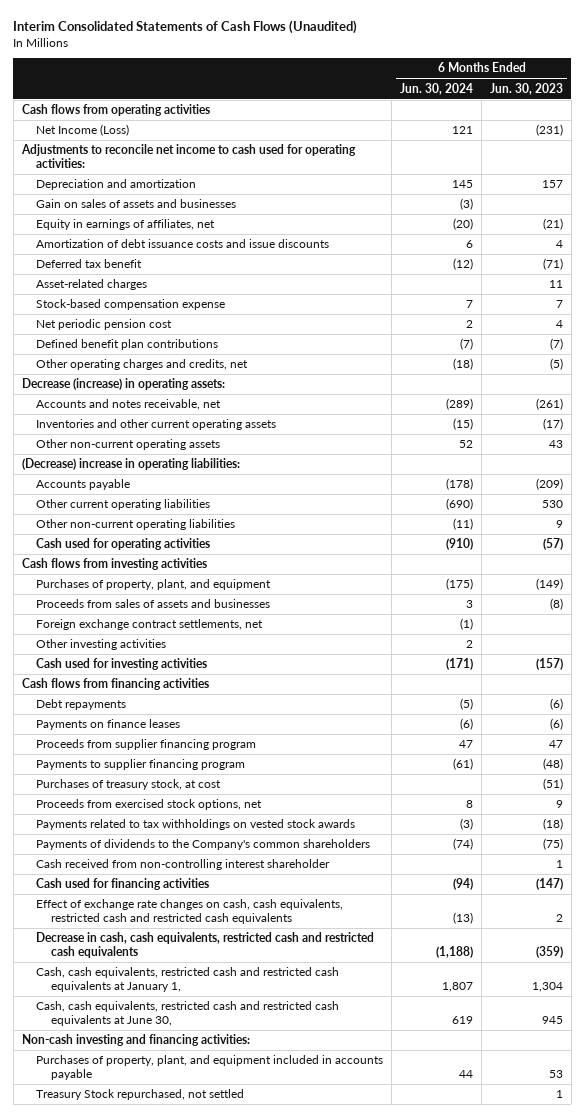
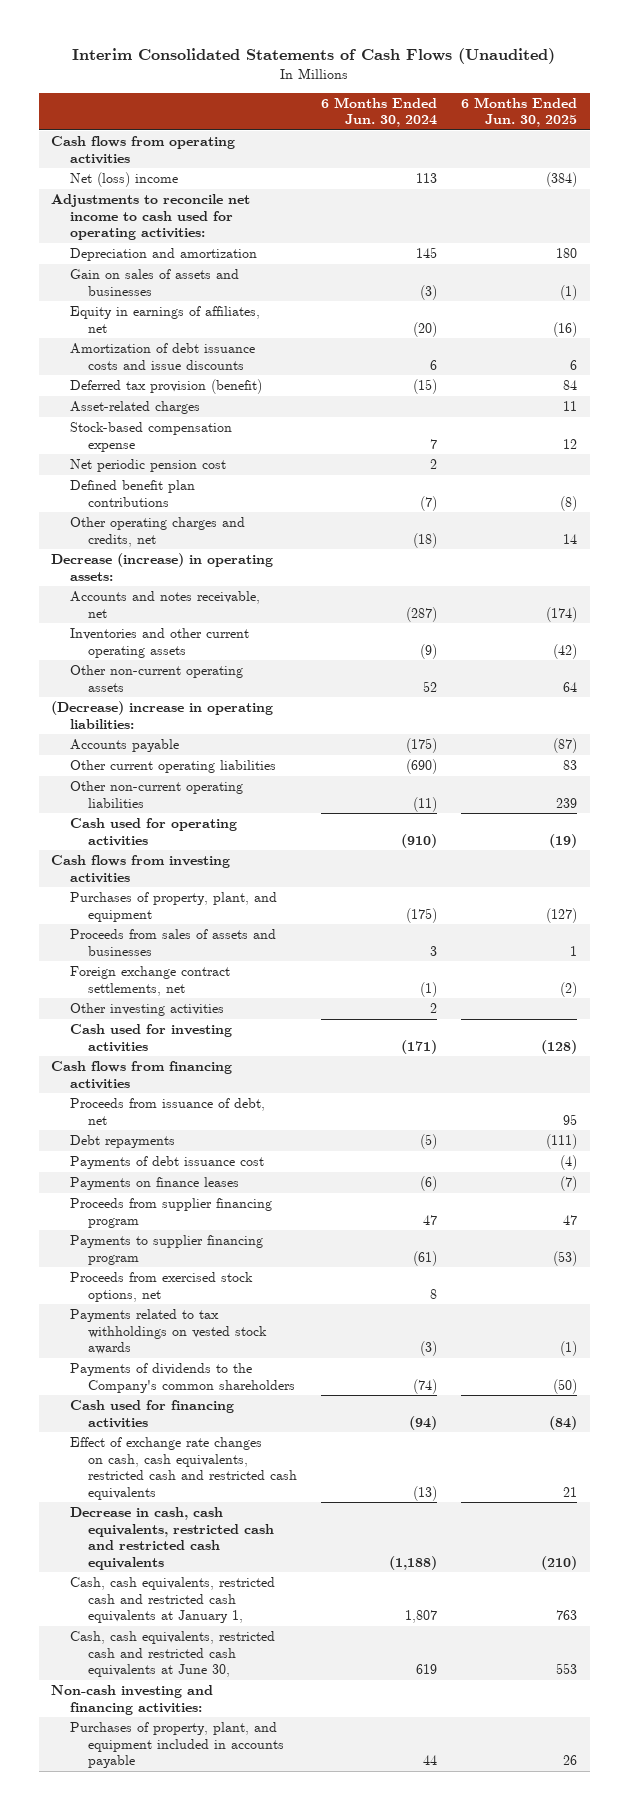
[490,82,564,95] Jun. 30, 2023 -> none
none -> [461,96,578,128] 6 Months Ended Jun. 30, 2025
[36,124,130,137] Net Income (Loss) -> [69,172,178,188] Net (loss) income
[452,126,474,135] 121 -> [416,173,438,184] 113
[36,259,143,269] Deferred tax benefit -> [69,379,262,395] Deferred tax provision (benefit)
[453,258,474,271] (12) -> [413,379,438,395] (15)
[446,398,474,411] (289) -> [406,606,438,622] (287)
[453,418,474,431] (15) -> [420,643,438,659] (9)
[446,478,474,491] (178) -> [406,738,438,754] (175)
none -> [69,1098,265,1125] Proceeds from issuance of debt, net
none -> [69,1156,264,1170] Payments of debt issuance cost
[36,779,222,791] Purchases of treasury stock, at cost -> none
[36,859,331,871] Cash received from non-controlling interest shareholder -> none
[36,1089,245,1101] Treasury Stock repurchased, not settled -> none

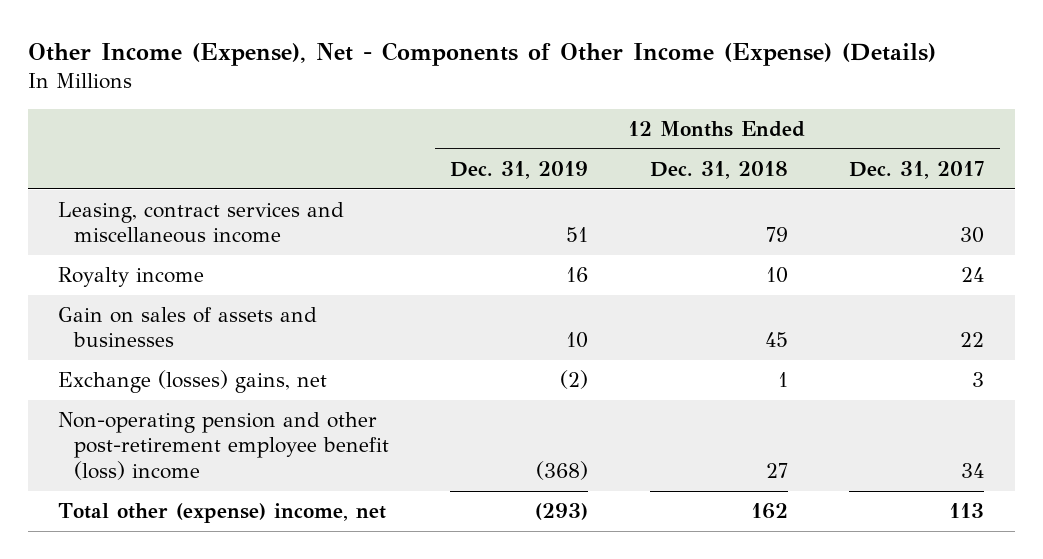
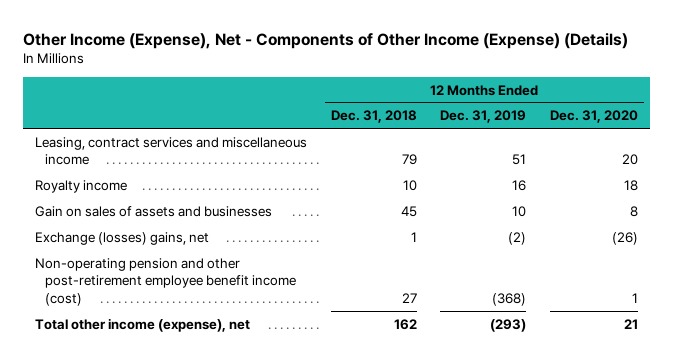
[849,160,985,179] Dec. 31, 2017 -> none
none -> [549,110,638,124] Dec. 31, 2020
[58,412,389,480] Non-operating pension and other post-retirement employee benefit (loss) income -> [35,257,297,307] Non-operating pension and other post-retirement employee benefit income (cost)
[58,503,387,524] Total other (expense) income, net -> [35,317,251,332] Total other income (expense), net

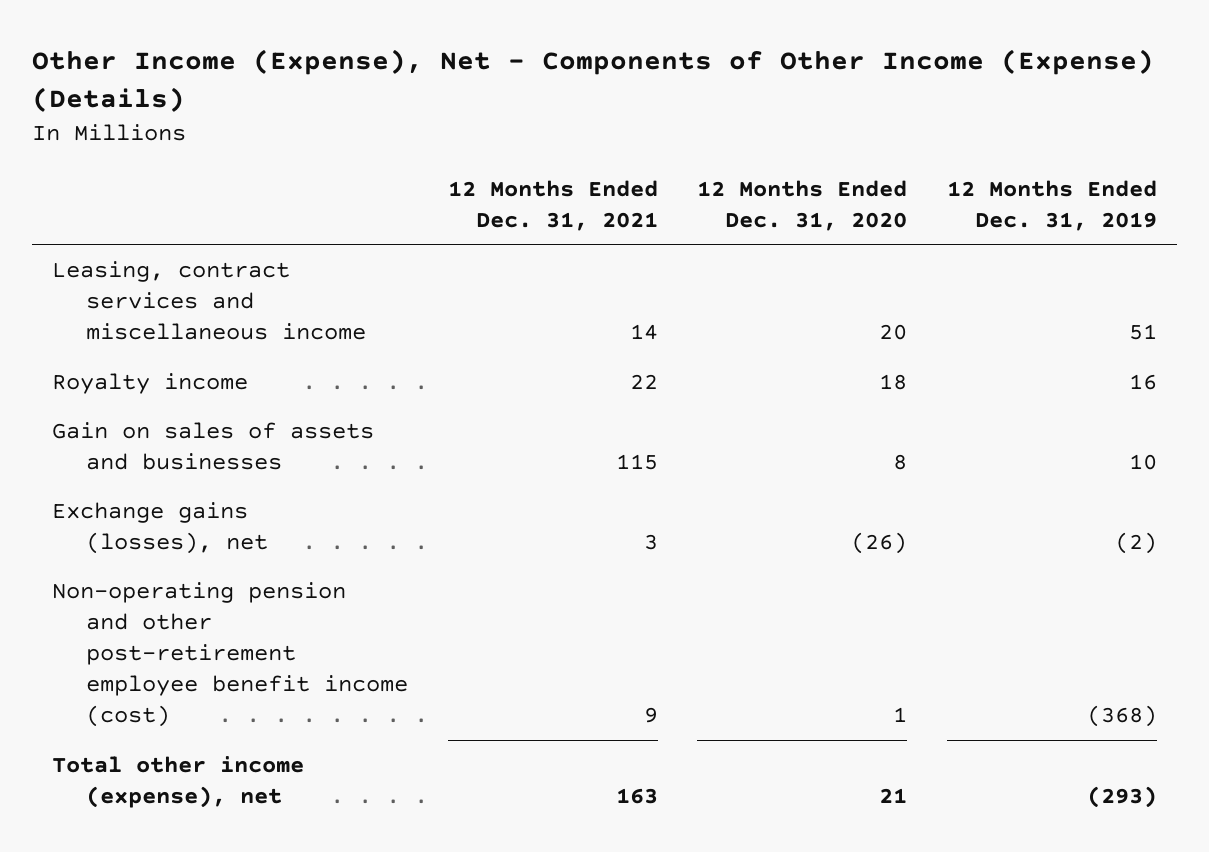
[330,110,417,124] Dec. 31, 2018 -> none
none -> [447,179,658,231] 12 Months Ended Dec. 31, 2021
[35,231,210,245] Exchange (losses) gains, net -> [51,501,268,554] Exchange gains (losses), net

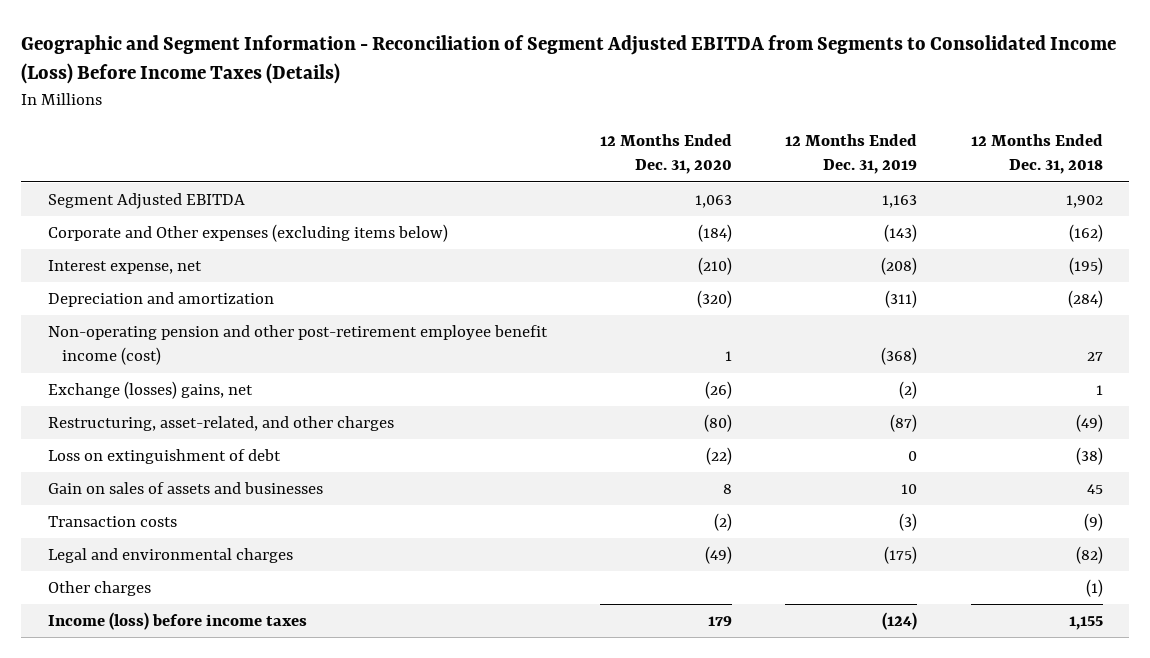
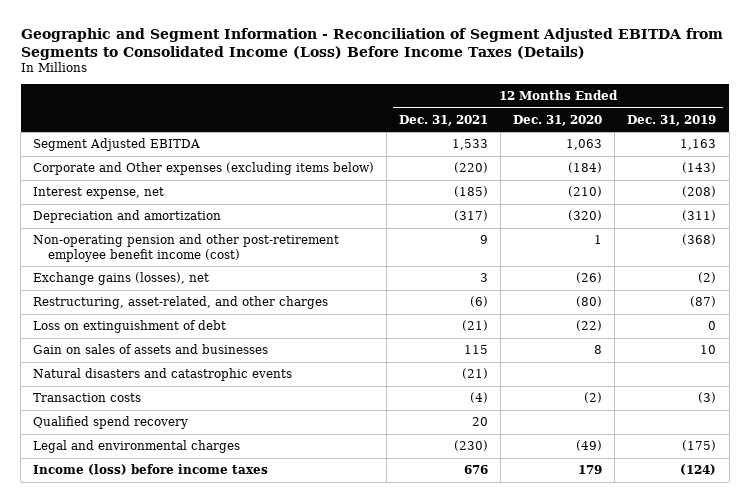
[970,133,1103,175] 12 Months Ended Dec. 31, 2018 -> none
none -> [399,114,489,126] Dec. 31, 2021
[47,381,253,400] Exchange (losses) gains, net -> [33,272,210,286] Exchange gains (losses), net
none -> [33,368,293,382] Natural disasters and catastrophic events
none -> [33,416,189,430] Qualified spend recovery
[47,581,151,597] Other charges -> none

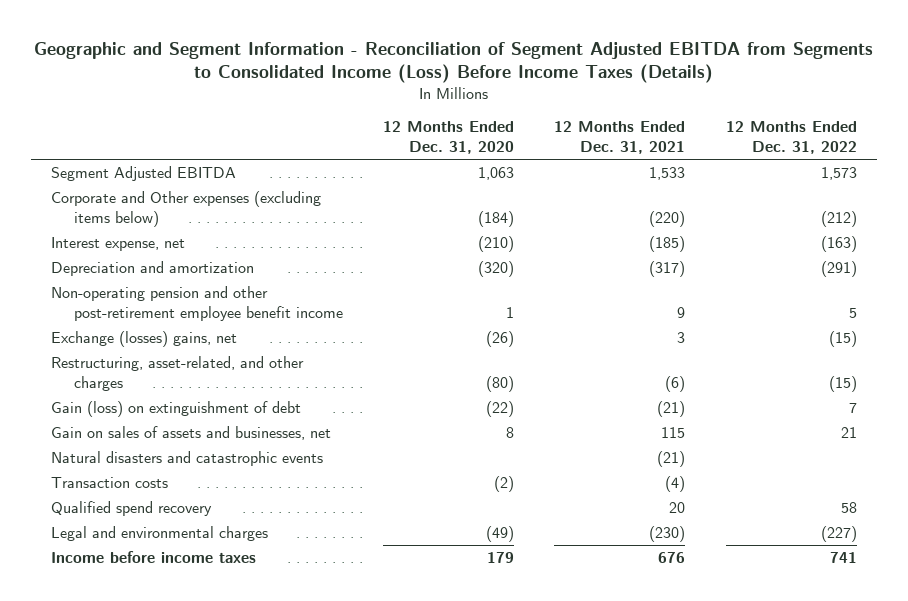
[627,114,717,126] Dec. 31, 2019 -> none
none -> [725,121,857,154] 12 Months Ended Dec. 31, 2022
[33,234,340,262] Non-operating pension and other post-retirement employee benefit income (cost) -> [51,286,344,321] Non-operating pension and other post-retirement employee benefit income
[33,272,210,286] Exchange gains (losses), net -> [51,331,238,348] Exchange (losses) gains, net
[33,320,227,334] Loss on extinguishment of debt -> [51,401,302,418] Gain (loss) on extinguishment of debt
[33,344,269,355] Gain on sales of assets and businesses -> [51,426,332,441] Gain on sales of assets and businesses, net
[33,464,269,476] Income (loss) before income taxes -> [51,551,257,564] Income before income taxes

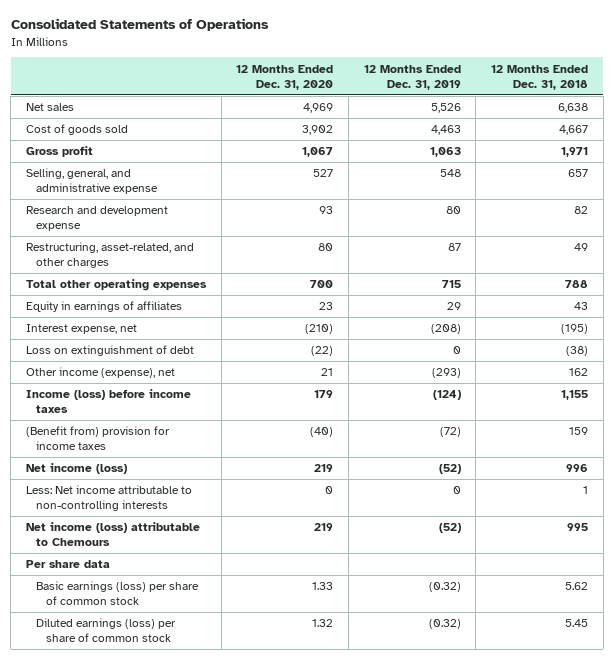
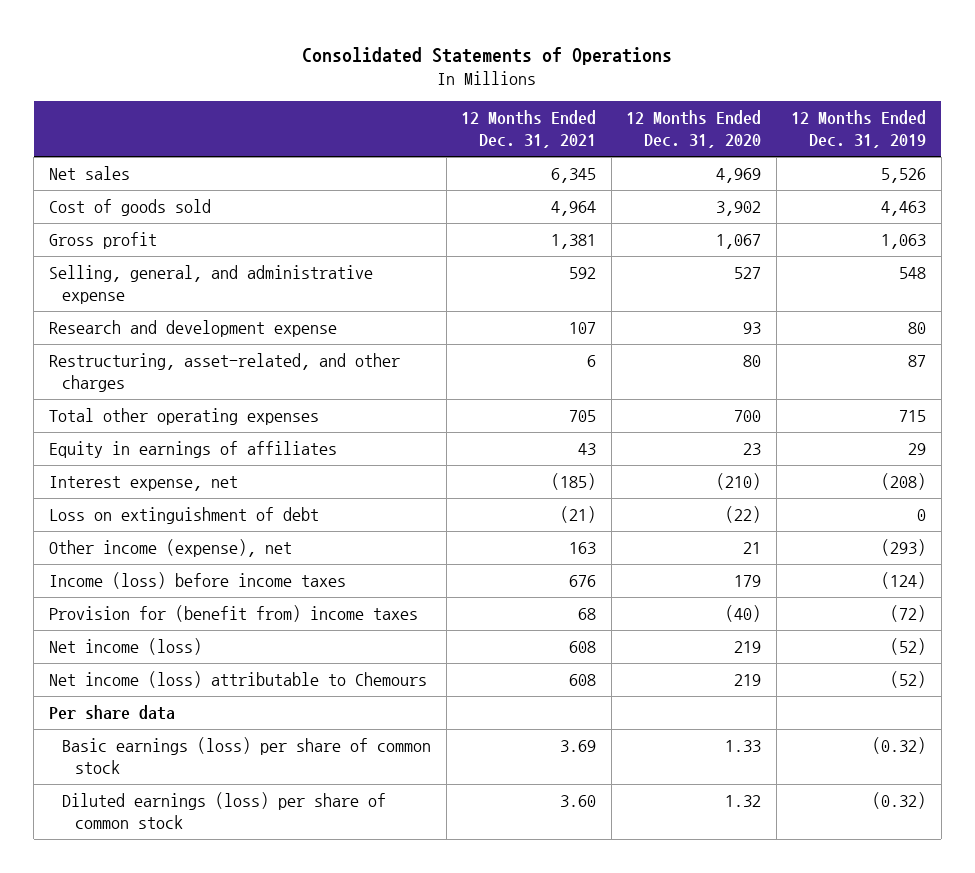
[490,64,588,90] 12 Months Ended Dec. 31, 2018 -> none
none -> [461,110,597,149] 12 Months Ended Dec. 31, 2021
[26,426,171,451] (Benefit from) provision for income taxes -> [48,604,418,622] Provision for (benefit from) income taxes
[26,485,193,512] Less: Net income attributable to non-controlling interests -> none

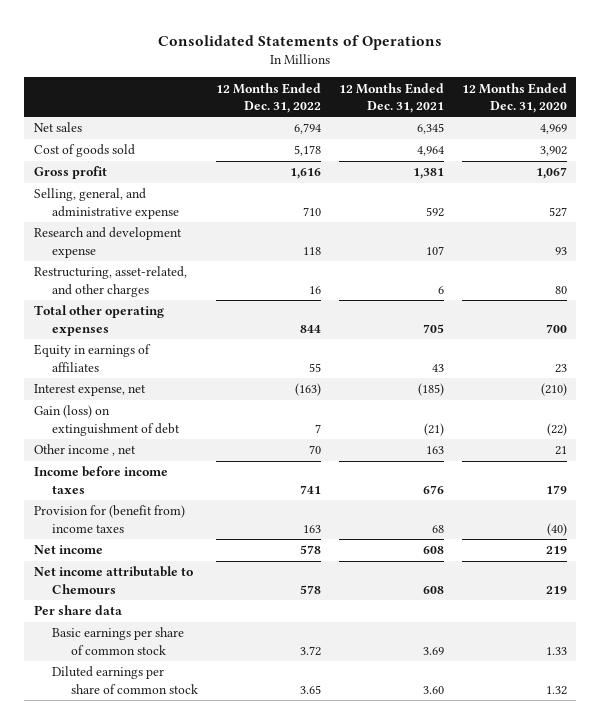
[791,110,927,149] 12 Months Ended Dec. 31, 2019 -> none
none -> [215,82,321,113] 12 Months Ended Dec. 31, 2022
[48,506,319,524] Loss on extinguishment of debt -> [33,405,181,436] Gain (loss) on extinguishment of debt
[48,538,292,557] Other income (expense), net -> [33,444,136,457] Other income , net
[48,571,346,589] Income (loss) before income taxes -> [33,466,168,494] Income before income taxes
[48,637,202,655] Net income (loss) -> [33,545,103,555] Net income
[48,670,427,688] Net income (loss) attributable to Chemours -> [33,566,193,594] Net income attributable to Chemours
[62,736,432,774] Basic earnings (loss) per share of common stock -> [52,627,185,655] Basic earnings per share of common stock
[62,791,387,829] Diluted earnings (loss) per share of common stock -> [52,666,198,694] Diluted earnings per share of common stock

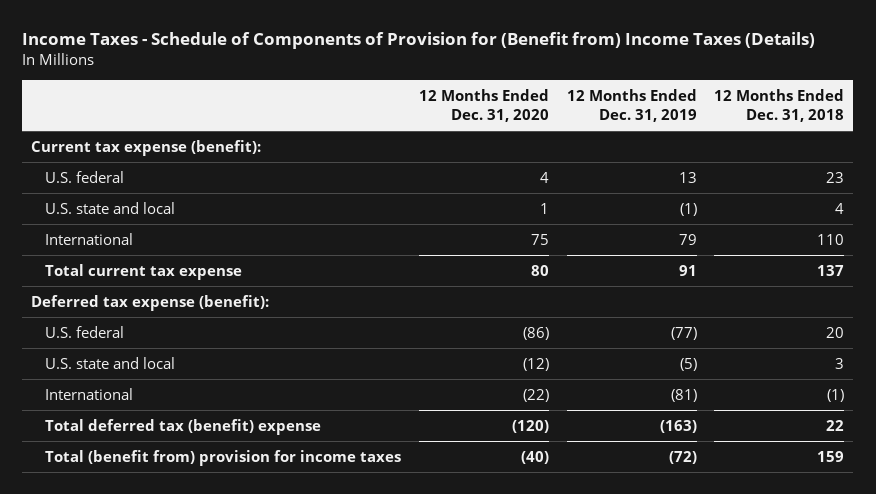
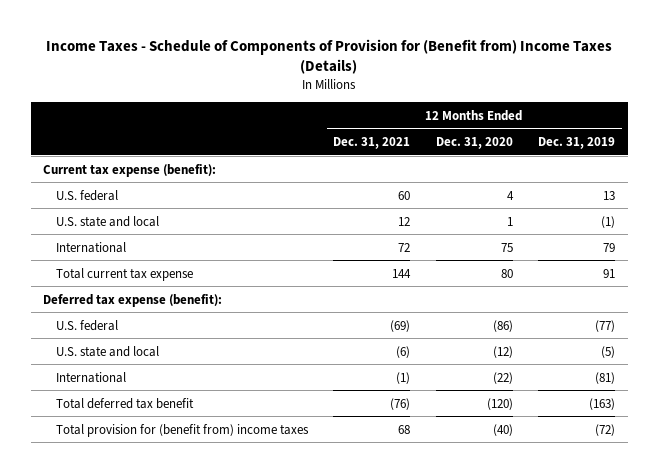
[714,88,845,122] 12 Months Ended Dec. 31, 2018 -> none
none -> [333,136,411,149] Dec. 31, 2021
[44,418,321,435] Total deferred tax (benefit) expense -> [55,397,194,409] Total deferred tax benefit
[44,449,401,466] Total (benefit from) provision for income taxes -> [55,423,309,437] Total provision for (benefit from) income taxes

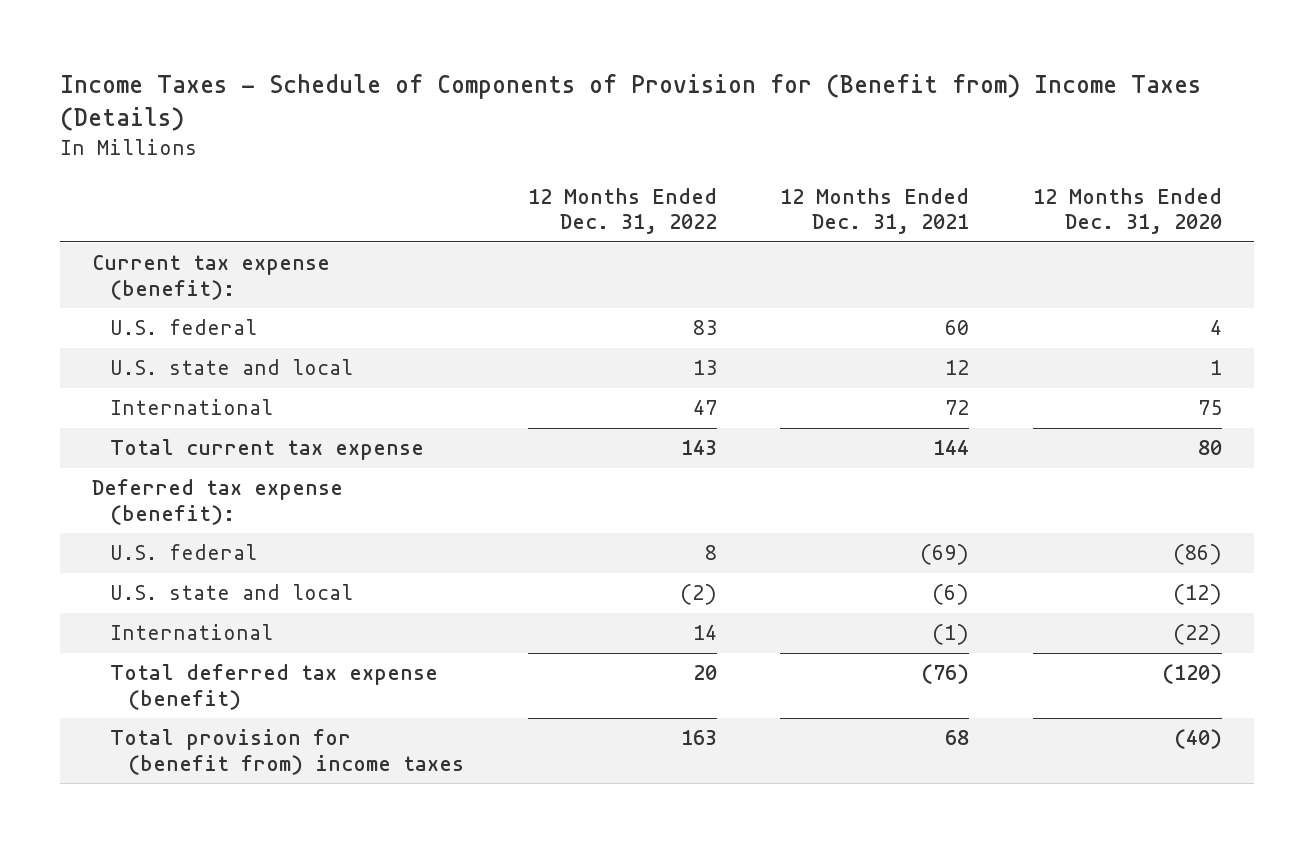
[538,136,616,149] Dec. 31, 2019 -> none
none -> [527,187,717,235] 12 Months Ended Dec. 31, 2022
[55,397,194,409] Total deferred tax benefit -> [109,664,438,710] Total deferred tax expense (benefit)

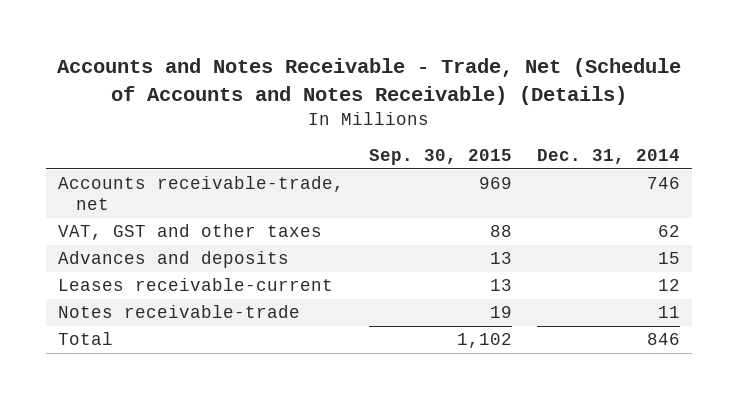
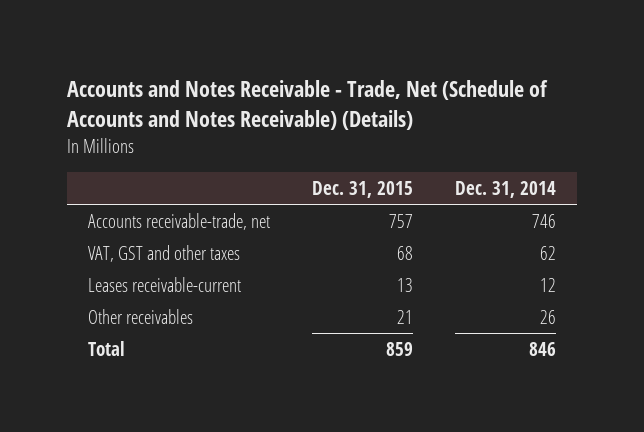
[368,149,512,166] Sep. 30, 2015 -> none
none -> [312,180,414,198] Dec. 31, 2015
[58,251,290,269] Advances and deposits -> none
[58,305,301,319] Notes receivable-trade -> none
none -> [88,308,194,324] Other receivables

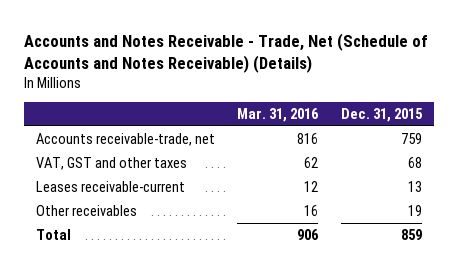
[455,180,557,198] Dec. 31, 2014 -> none
none -> [237,108,320,123] Mar. 31, 2016
[389,213,414,228] 757 -> [401,132,423,144] 759
[397,309,414,324] 21 -> [408,204,423,216] 19

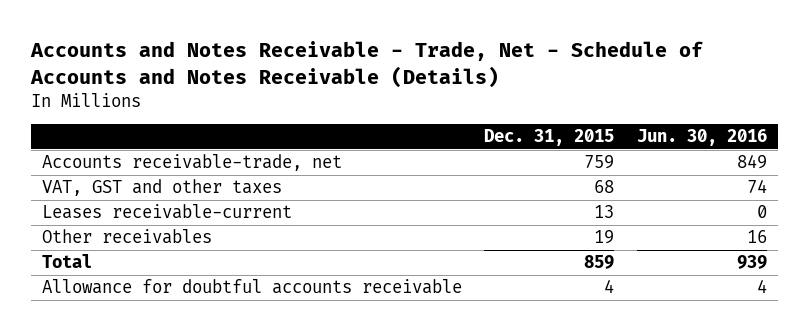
[24,32,429,73] Accounts and Notes Receivable - Trade, Net (Schedule of Accounts and Notes Receivable) (Details) -> [29,41,703,88] Accounts and Notes Receivable - Trade, Net - Schedule of Accounts and Notes Receivable (Details)
[237,108,320,123] Mar. 31, 2016 -> none
none -> [636,129,767,147] Jun. 30, 2016
none -> [41,279,462,295] Allowance for doubtful accounts receivable

